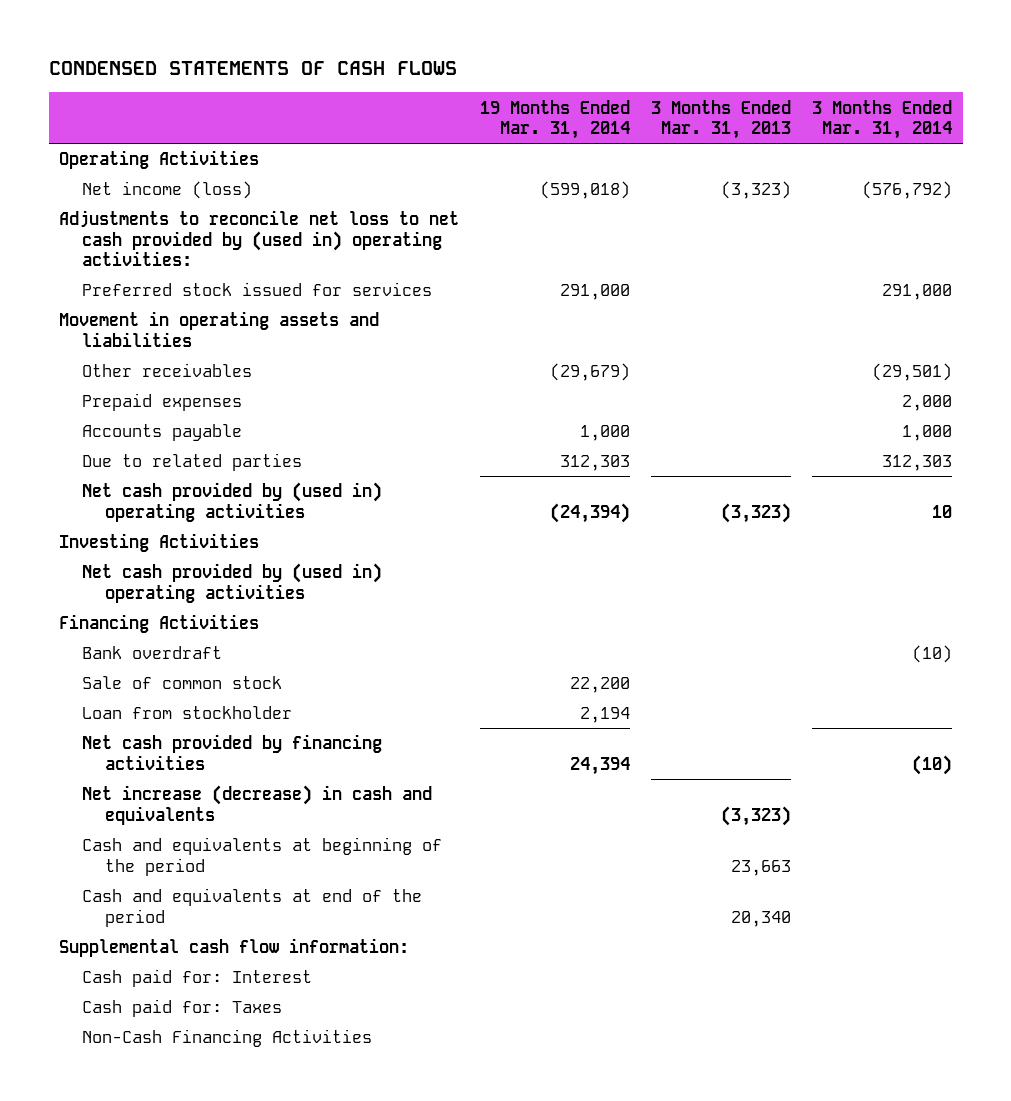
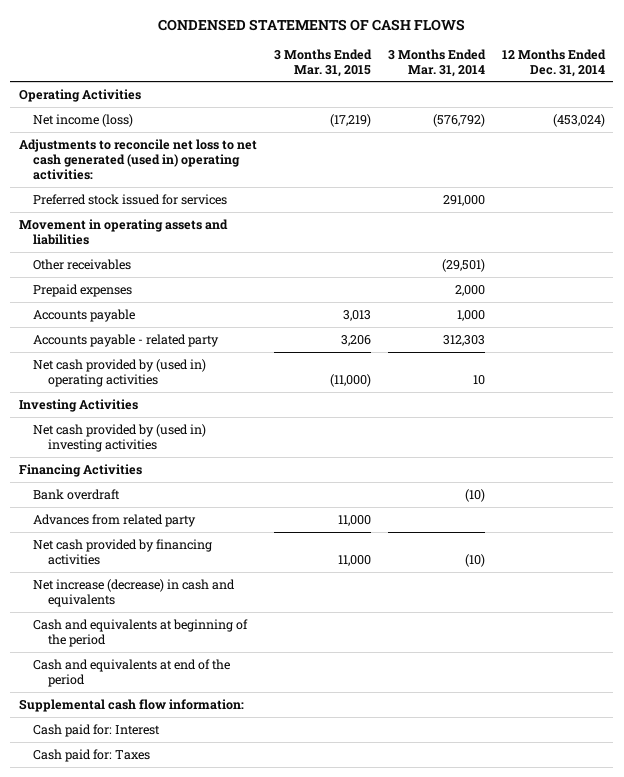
[480,99,631,139] 19 Months Ended Mar. 31, 2014 -> none
[651,99,792,139] 3 Months Ended Mar. 31, 2013 -> none
none -> [273,48,372,77] 3 Months Ended Mar. 31, 2015
none -> [501,48,606,77] 12 Months Ended Dec. 31, 2014
[59,210,460,266] Adjustments to reconcile net loss to net cash provided by (used in) operating activities: -> [18,138,257,180] Adjustments to reconcile net loss to net cash generated (used in) operating activities:
[82,453,303,472] Due to related parties -> [33,333,220,347] Accounts payable - related party
[82,563,383,603] Net cash provided by (used in) operating activities -> [33,423,207,452] Net cash provided by (used in) investing activities
[82,676,283,690] Sale of common stock -> none
[82,706,293,720] Loan from stockholder -> [33,513,197,527] Advances from related party
[82,1029,373,1048] Non-Cash Financing Activities -> none

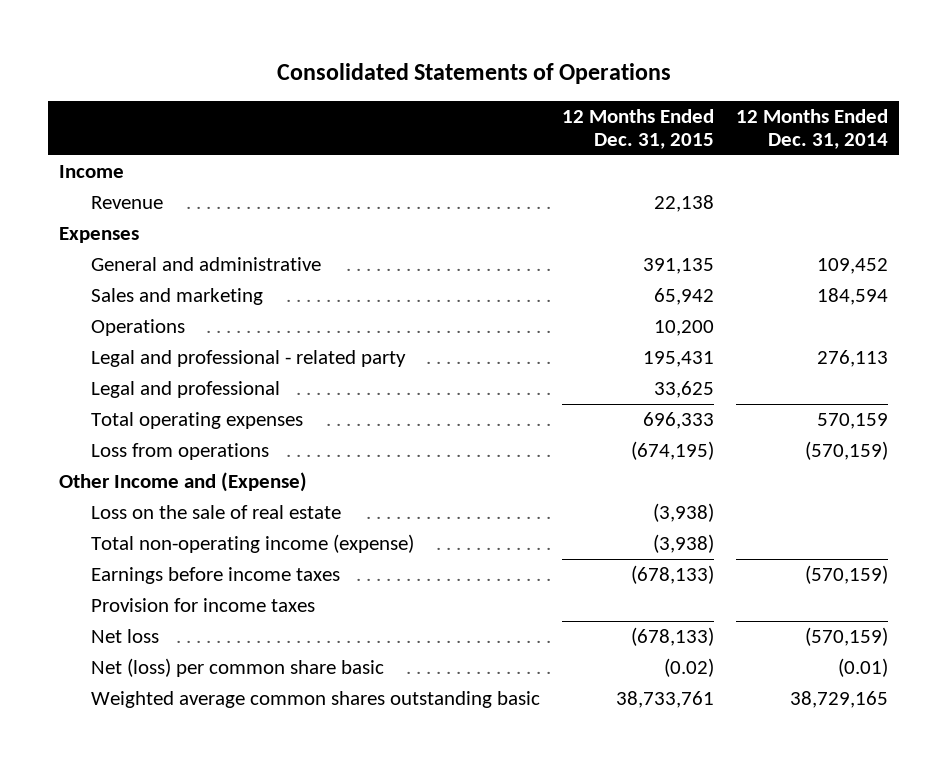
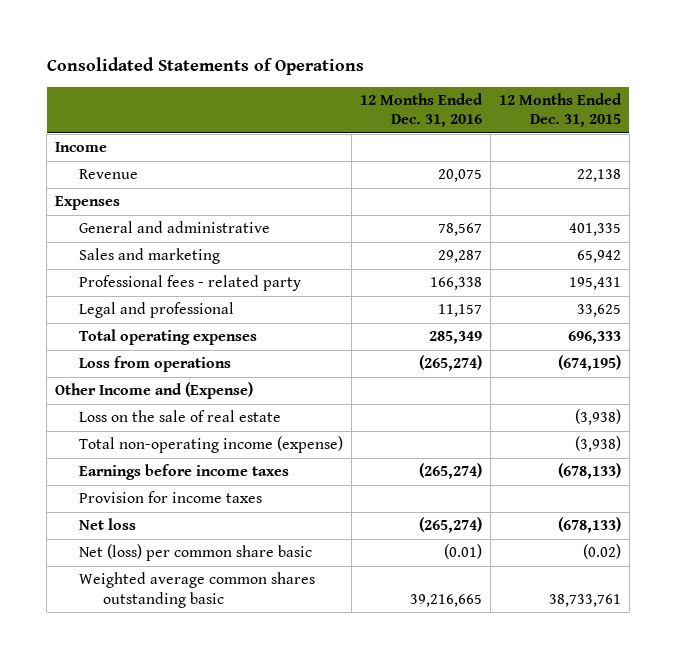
[735,108,888,150] 12 Months Ended Dec. 31, 2014 -> none
none -> [360,92,484,128] 12 Months Ended Dec. 31, 2016
[642,257,714,274] 391,135 -> [568,223,621,237] 401,335
[91,318,186,336] Operations -> none
[91,349,407,367] Legal and professional - related party -> [79,275,302,292] Professional fees - related party

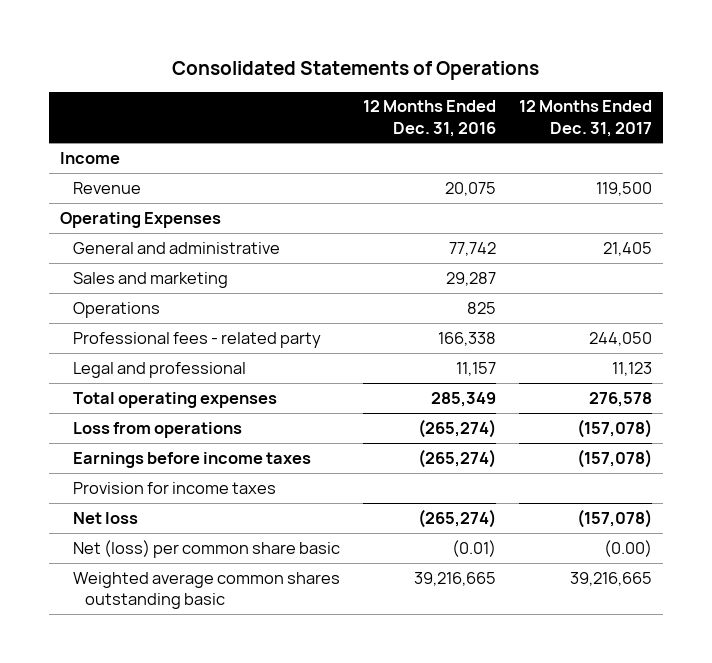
[498,92,622,128] 12 Months Ended Dec. 31, 2015 -> none
none -> [518,100,652,137] 12 Months Ended Dec. 31, 2017
[55,196,121,211] Expenses -> [60,211,222,228] Operating Expenses
[438,223,483,237] 78,567 -> [448,241,496,256] 77,742
none -> [72,301,160,318] Operations
[55,382,254,400] Other Income and (Expense) -> none
[79,410,282,423] Loss on the sale of real estate -> none
[79,436,344,454] Total non-operating income (expense) -> none

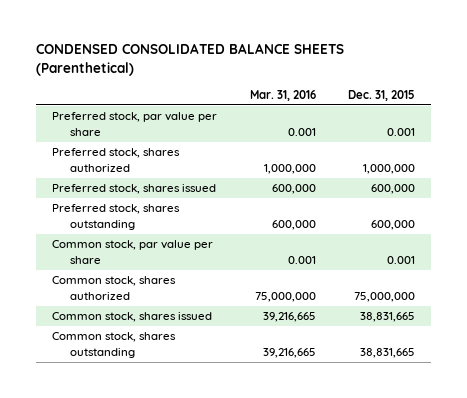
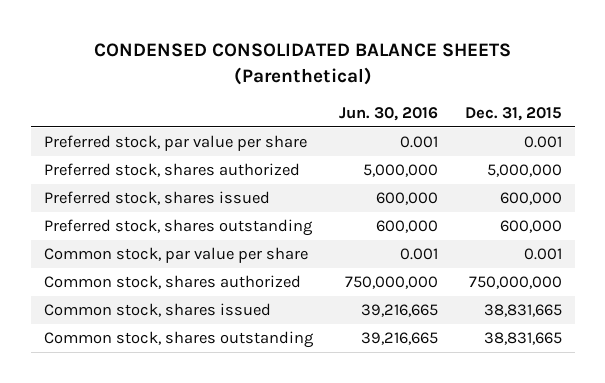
[249,89,316,101] Mar. 31, 2016 -> none
none -> [339,106,439,121] Jun. 30, 2016
[363,163,416,174] 1,000,000 -> [486,164,562,178] 5,000,000
[354,291,416,302] 75,000,000 -> [468,276,562,290] 750,000,000

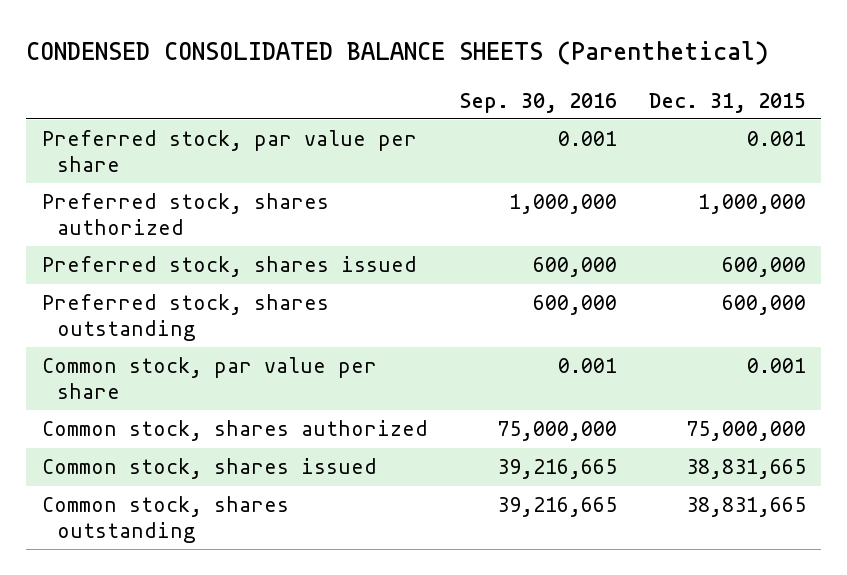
[339,106,439,121] Jun. 30, 2016 -> none
none -> [459,92,618,113] Sep. 30, 2016
[486,164,562,178] 5,000,000 -> [697,194,806,215] 1,000,000
[468,276,562,290] 750,000,000 -> [685,421,806,442] 75,000,000

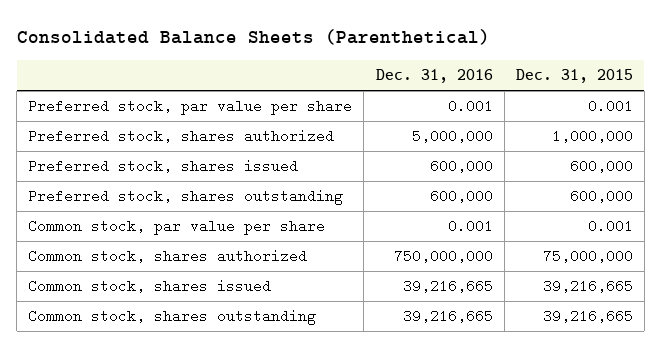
[25,40,769,65] CONDENSED CONSOLIDATED BALANCE SHEETS (Parenthetical) -> [16,29,490,46] Consolidated Balance Sheets (Parenthetical)
[459,92,618,113] Sep. 30, 2016 -> none
none -> [375,69,493,84] Dec. 31, 2016
[685,459,806,480] 38,831,665 -> [542,279,633,294] 39,216,665
[685,497,806,518] 38,831,665 -> [542,309,633,324] 39,216,665

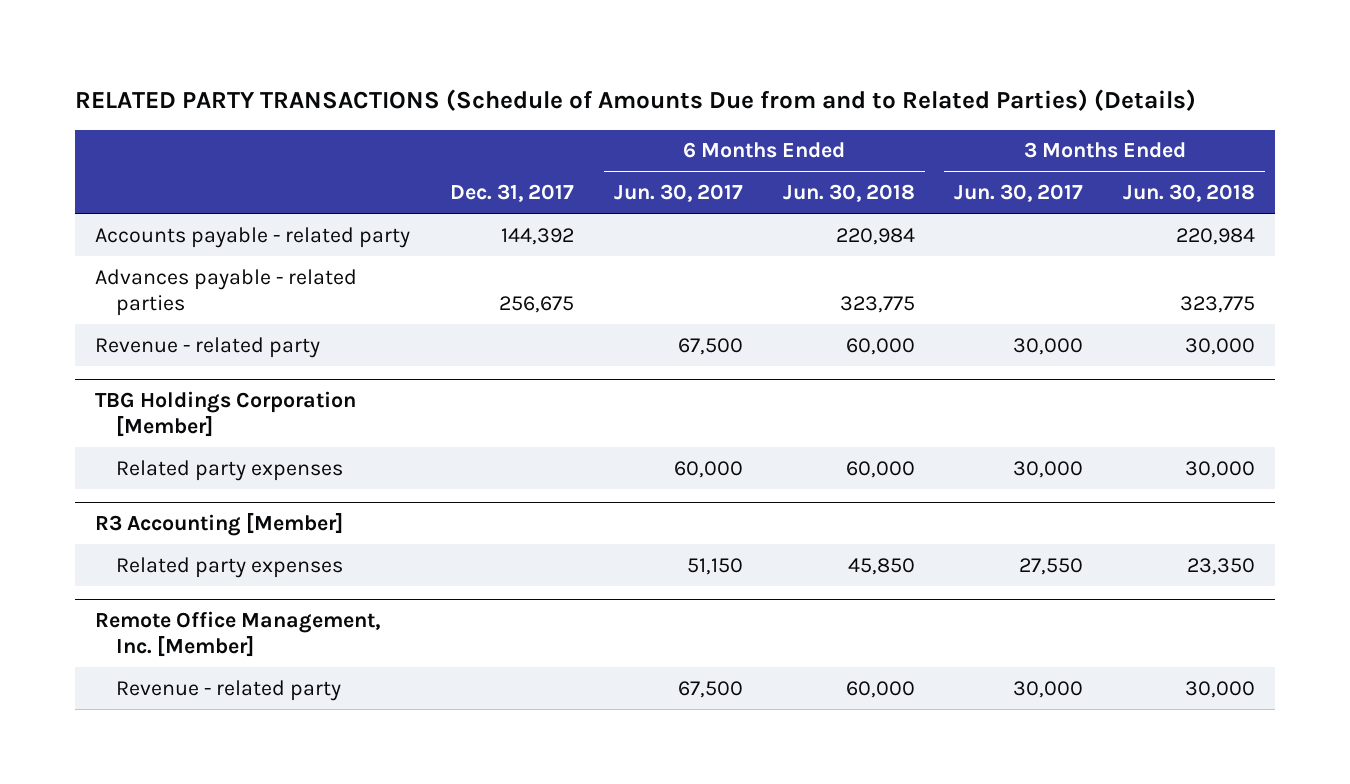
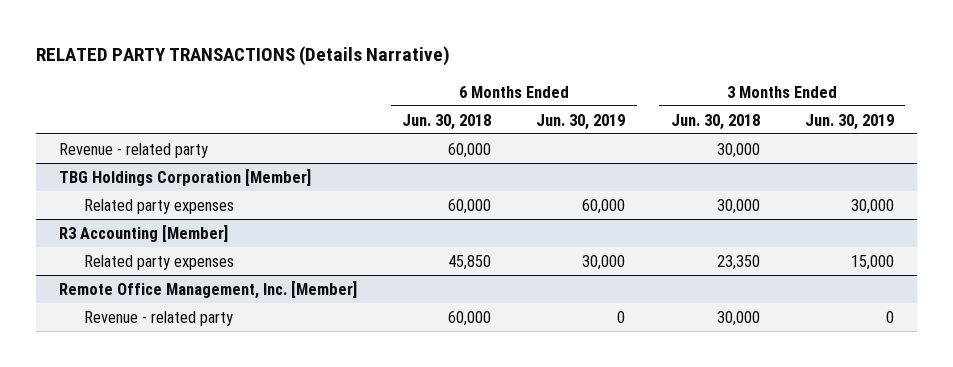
[74,89,1196,112] RELATED PARTY TRANSACTIONS (Schedule of Amounts Due from and to Related Parties) (Details) -> [35,46,450,67] RELATED PARTY TRANSACTIONS (Details Narrative)
[449,184,574,203] Dec. 31, 2017 -> none
[613,184,743,203] Jun. 30, 2017 -> none
[954,184,1084,203] Jun. 30, 2017 -> none
none -> [536,113,626,130] Jun. 30, 2019
none -> [805,113,895,130] Jun. 30, 2019
[94,226,410,248] Accounts payable - related party -> none
[94,268,357,316] Advances payable - related parties -> none

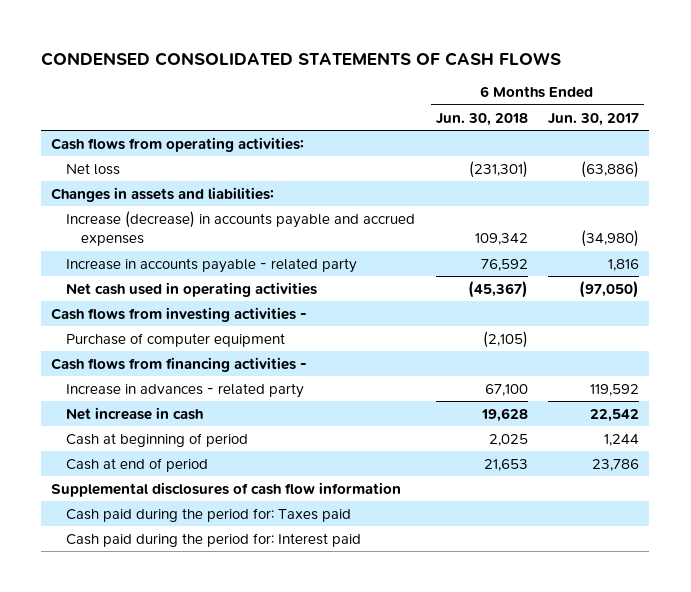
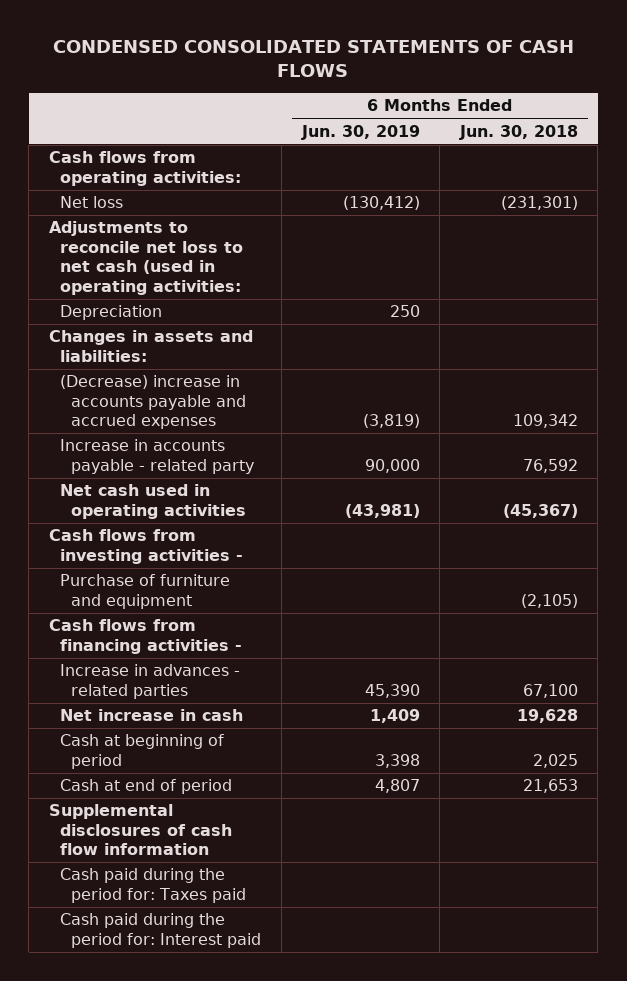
[548,112,640,126] Jun. 30, 2017 -> none
none -> [300,124,420,140] Jun. 30, 2019
none -> [48,221,244,295] Adjustments to reconcile net loss to net cash (used in operating activities:
none -> [60,305,163,321] Depreciation
[66,210,416,247] Increase (decrease) in accounts payable and accrued expenses -> [60,375,247,430] (Decrease) increase in accounts payable and accrued expenses
[66,332,286,347] Purchase of computer equipment -> [60,574,231,609] Purchase of furniture and equipment
[66,382,305,398] Increase in advances - related party -> [60,664,241,699] Increase in advances - related parties

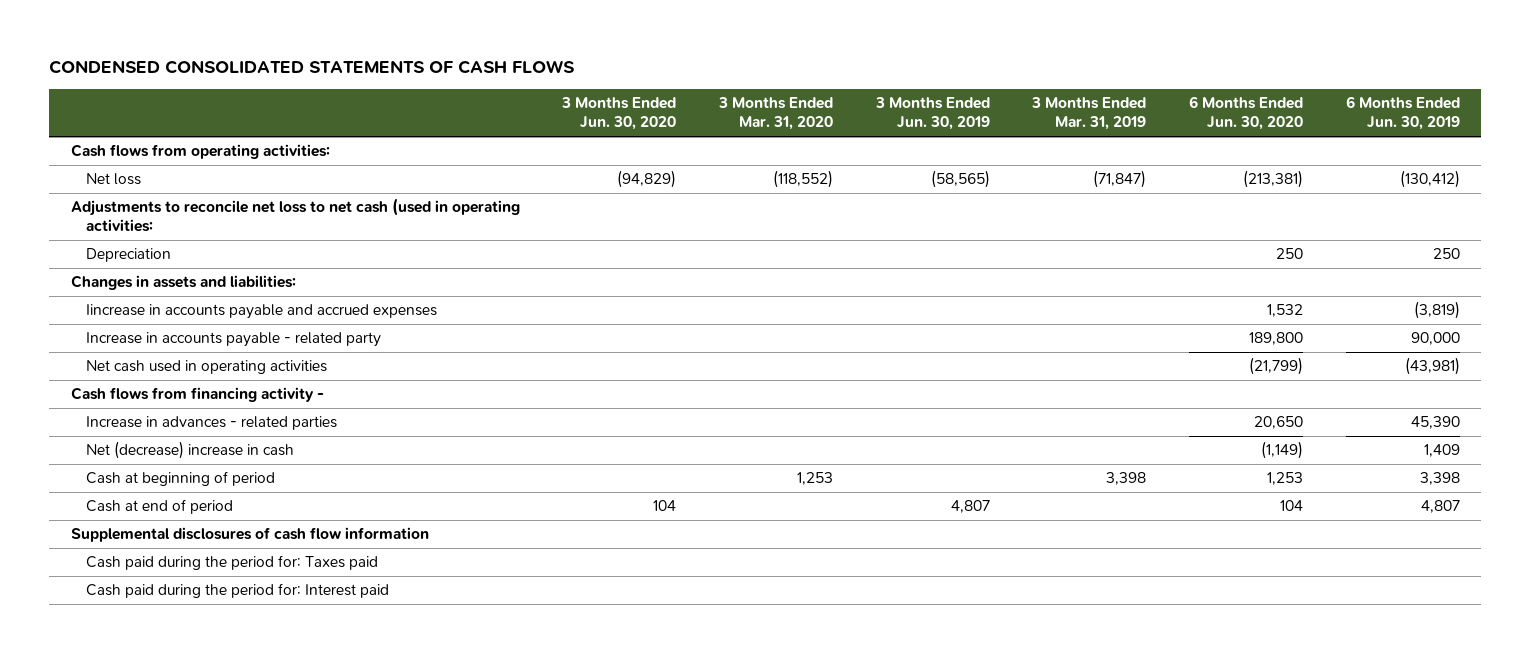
[458,124,578,140] Jun. 30, 2018 -> none
none -> [561,97,677,131] 3 Months Ended Jun. 30, 2020
none -> [718,97,834,131] 3 Months Ended Mar. 31, 2020
none -> [874,97,990,131] 3 Months Ended Jun. 30, 2019
none -> [1031,97,1147,131] 3 Months Ended Mar. 31, 2019
none -> [1189,96,1304,131] 6 Months Ended Jun. 30, 2020
[60,375,247,430] (Decrease) increase in accounts payable and accrued expenses -> [86,304,438,320] Iincrease in accounts payable and accrued expenses
[48,529,244,564] Cash flows from investing activities - -> none
[60,574,231,609] Purchase of furniture and equipment -> none
[48,619,243,654] Cash flows from financing activities - -> [70,387,324,403] Cash flows from financing activity -
[60,709,244,722] Net increase in cash -> [86,441,295,460] Net (decrease) increase in cash

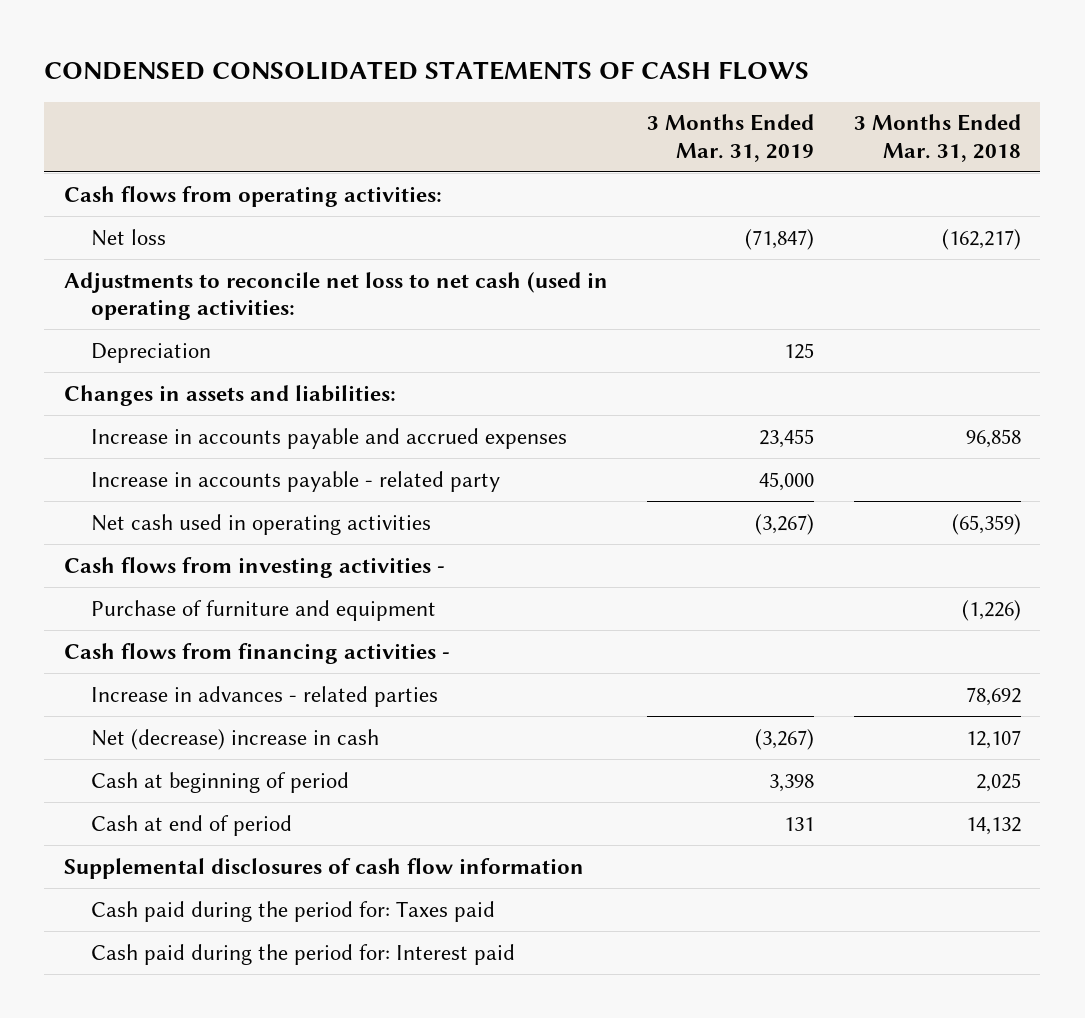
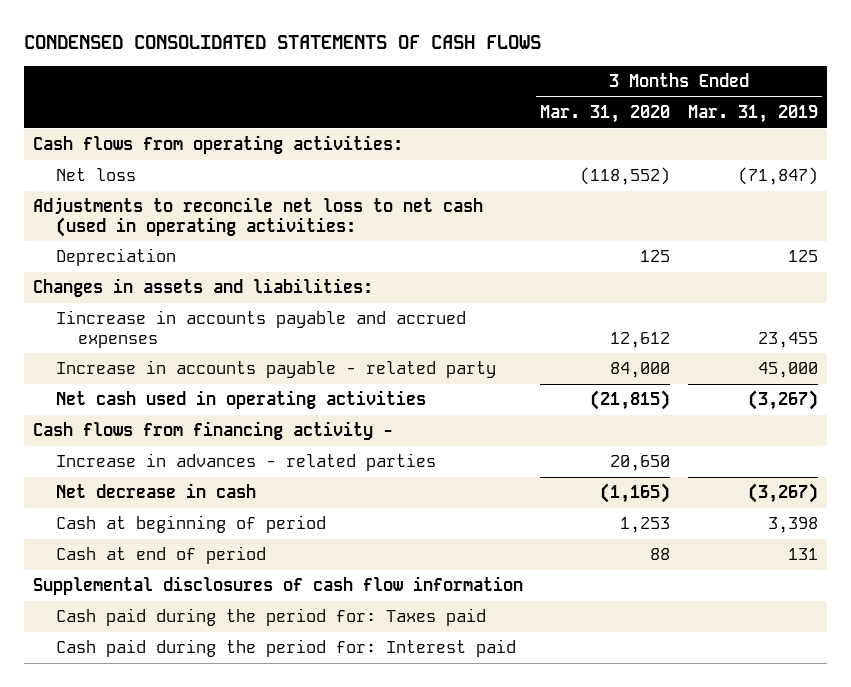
[853,114,1021,162] 3 Months Ended Mar. 31, 2018 -> none
none -> [540,105,671,124] Mar. 31, 2020
[91,427,568,449] Increase in accounts payable and accrued expenses -> [55,310,466,348] Iincrease in accounts payable and accrued expenses
[63,556,445,578] Cash flows from investing activities - -> none
[91,599,437,621] Purchase of furniture and equipment -> none
[63,642,450,664] Cash flows from financing activities - -> [32,421,393,441] Cash flows from financing activity -
[91,728,380,750] Net (decrease) increase in cash -> [55,483,256,499] Net decrease in cash

